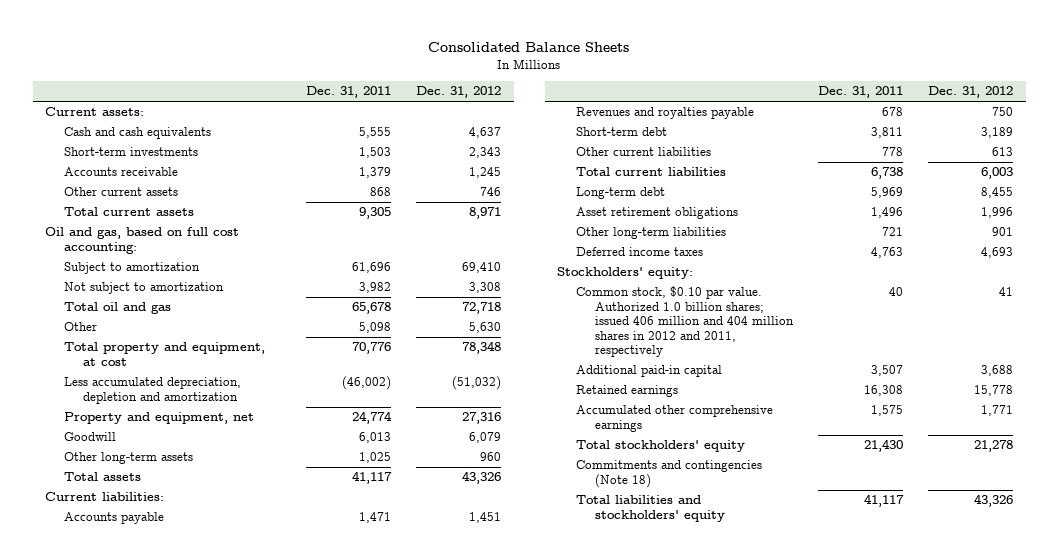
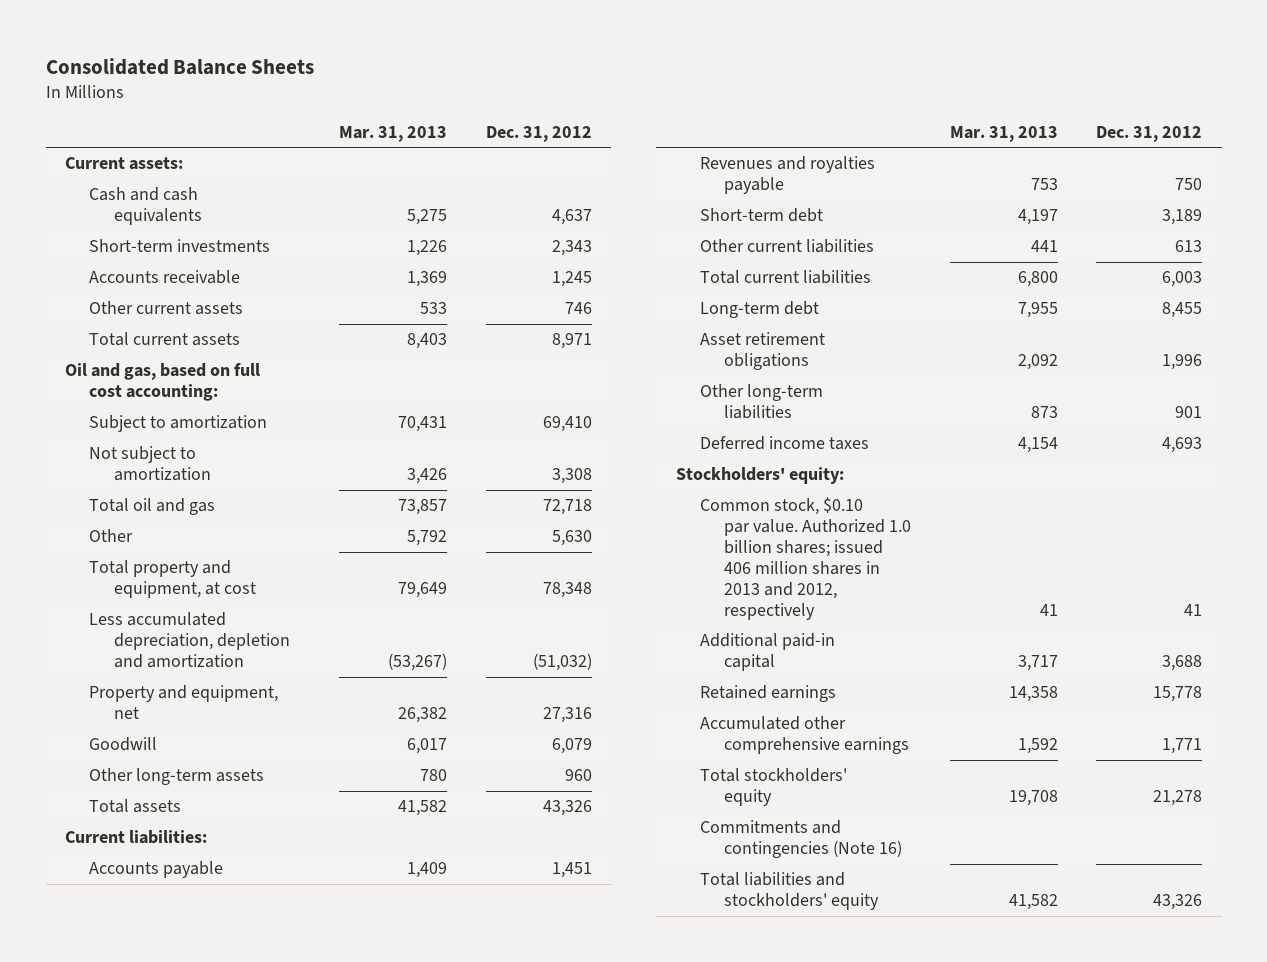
[306,86,392,99] Dec. 31, 2011 -> none
none -> [339,125,448,142] Mar. 31, 2013
[576,286,794,358] Common stock, $0.10 par value. Authorized 1.0 billion shares; issued 406 million and 404 million shares in 2012 and 2011, respectively -> [700,497,912,620] Common stock, $0.10 par value. Authorized 1.0 billion shares; issued 406 million shares in 2013 and 2012, respectively
[576,460,763,488] Commitments and contingencies (Note 18) -> [700,820,903,859] Commitments and contingencies (Note 16)

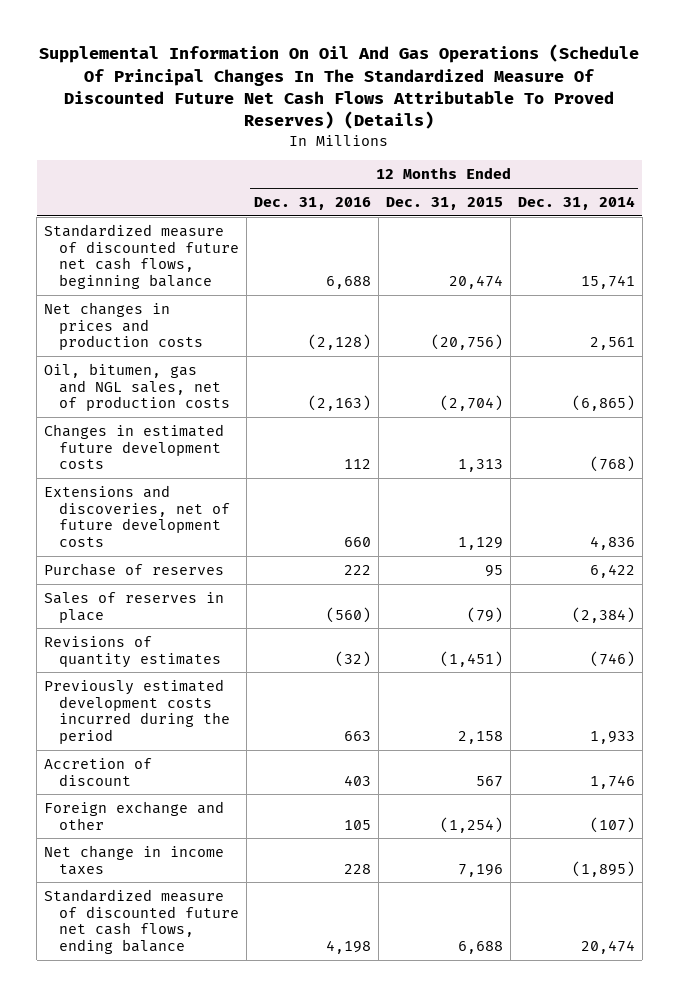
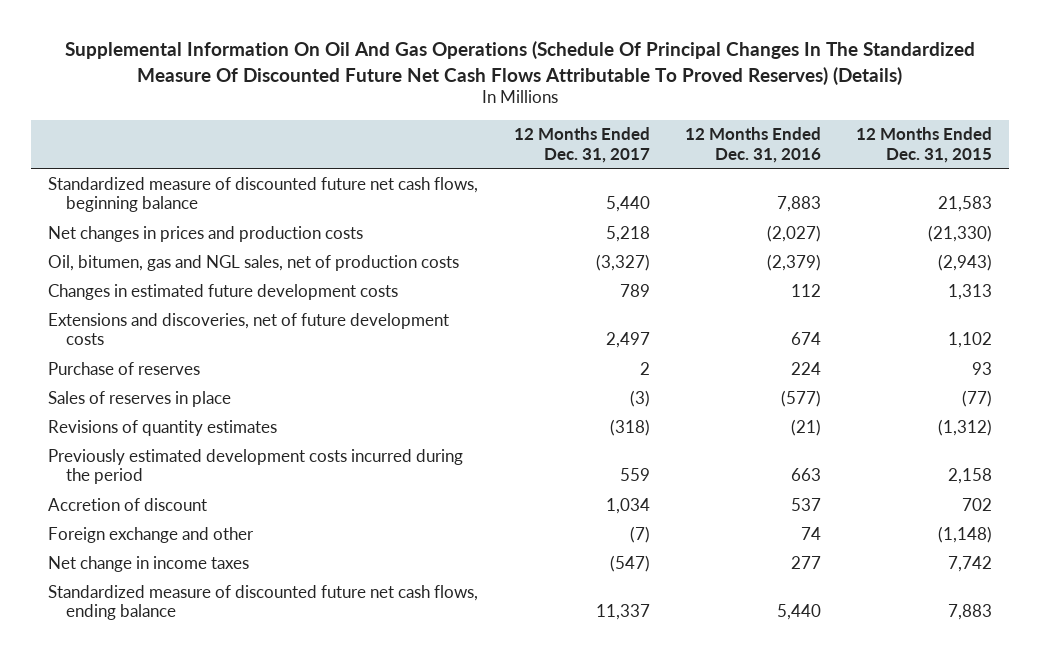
[517,195,635,210] Dec. 31, 2014 -> none
none -> [513,127,650,163] 12 Months Ended Dec. 31, 2017
[325,276,371,290] 6,688 -> [776,195,821,212] 7,883
[448,275,503,290] 20,474 -> [937,195,992,212] 21,583
[307,334,371,351] (2,128) -> [766,224,821,242] (2,027)
[430,334,503,351] (20,756) -> [927,224,992,242] (21,330)
[307,395,371,412] (2,163) -> [766,253,821,271] (2,379)
[439,395,503,412] (2,704) -> [937,253,992,271] (2,943)
[343,537,371,548] 660 -> [790,331,821,345] 674
[457,537,503,551] 1,129 -> [947,331,992,348] 1,102
[343,564,371,575] 222 -> [790,361,821,375] 224
[484,564,503,577] 95 -> [971,361,992,375] 93
[325,606,371,623] (560) -> [780,389,821,407] (577)
[466,606,503,623] (79) -> [961,389,992,407] (77)
[334,650,371,667] (32) -> [790,418,821,436] (21)
[439,650,503,667] (1,451) -> [937,418,992,436] (1,312)
[343,774,371,786] 403 -> [790,497,821,511] 537
[475,775,503,787] 567 -> [961,497,992,511] 702
[343,819,371,830] 105 -> [800,526,821,540] 74
[439,816,503,833] (1,254) -> [937,525,992,543] (1,148)
[343,863,371,874] 228 -> [790,555,821,569] 277
[457,863,503,877] 7,196 -> [947,555,992,572] 7,742
[325,940,371,955] 4,198 -> [776,603,821,620] 5,440
[457,941,503,955] 6,688 -> [947,603,992,620] 7,883

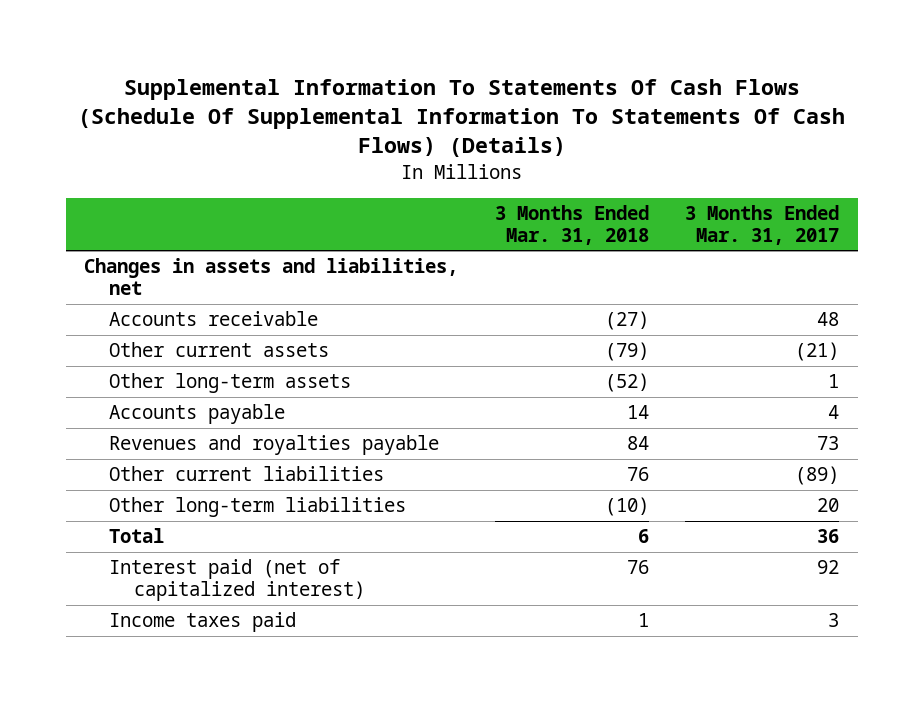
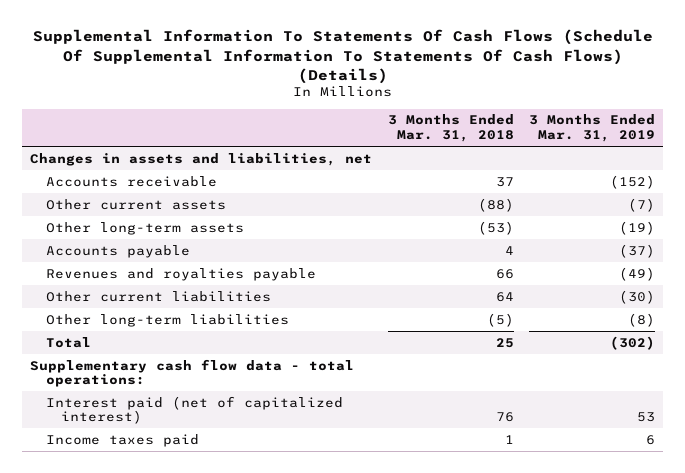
[685,204,840,245] 3 Months Ended Mar. 31, 2017 -> none
none -> [529,114,656,143] 3 Months Ended Mar. 31, 2019
[604,311,649,331] (27) -> [495,176,514,187] 37
[604,342,649,362] (79) -> [477,197,514,212] (88)
[604,373,649,393] (52) -> [477,220,514,235] (53)
[626,405,649,420] 14 -> [504,245,514,255] 4
[626,436,649,451] 84 -> [495,268,514,279] 66
[626,467,649,482] 76 -> [495,291,514,302] 64
[604,497,649,517] (10) -> [486,312,514,327] (5)
[637,529,649,544] 6 -> [495,337,514,348] 25
none -> [29,358,354,388] Supplementary cash flow data - total operations:

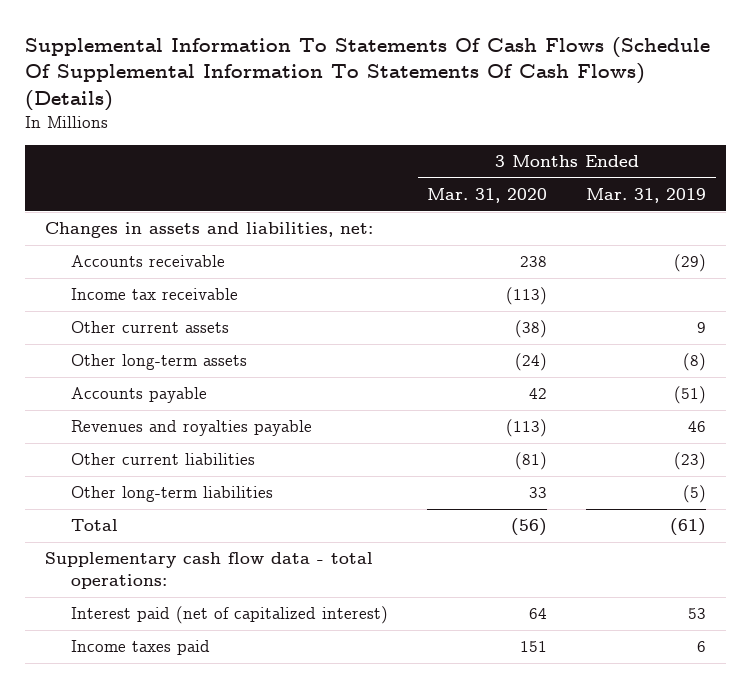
[387,114,514,143] 3 Months Ended Mar. 31, 2018 -> none
none -> [427,188,548,204] Mar. 31, 2020
[29,152,372,166] Changes in assets and liabilities, net -> [44,222,373,239] Changes in assets and liabilities, net:
[610,174,656,189] (152) -> [674,254,707,273] (29)
none -> [71,288,239,301] Income tax receivable
[628,197,656,212] (7) -> [697,322,707,334] 9
[619,220,656,235] (19) -> [683,353,707,372] (8)
[619,243,656,258] (37) -> [674,386,707,405] (51)
[619,266,656,281] (49) -> [688,421,707,433] 46
[619,289,656,304] (30) -> [674,452,707,471] (23)
[628,312,656,327] (8) -> [683,485,707,504] (5)
[610,335,656,350] (302) -> [670,518,707,537] (61)

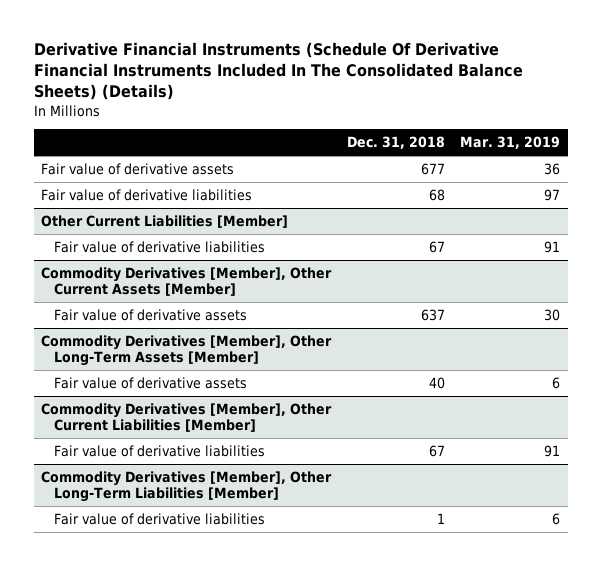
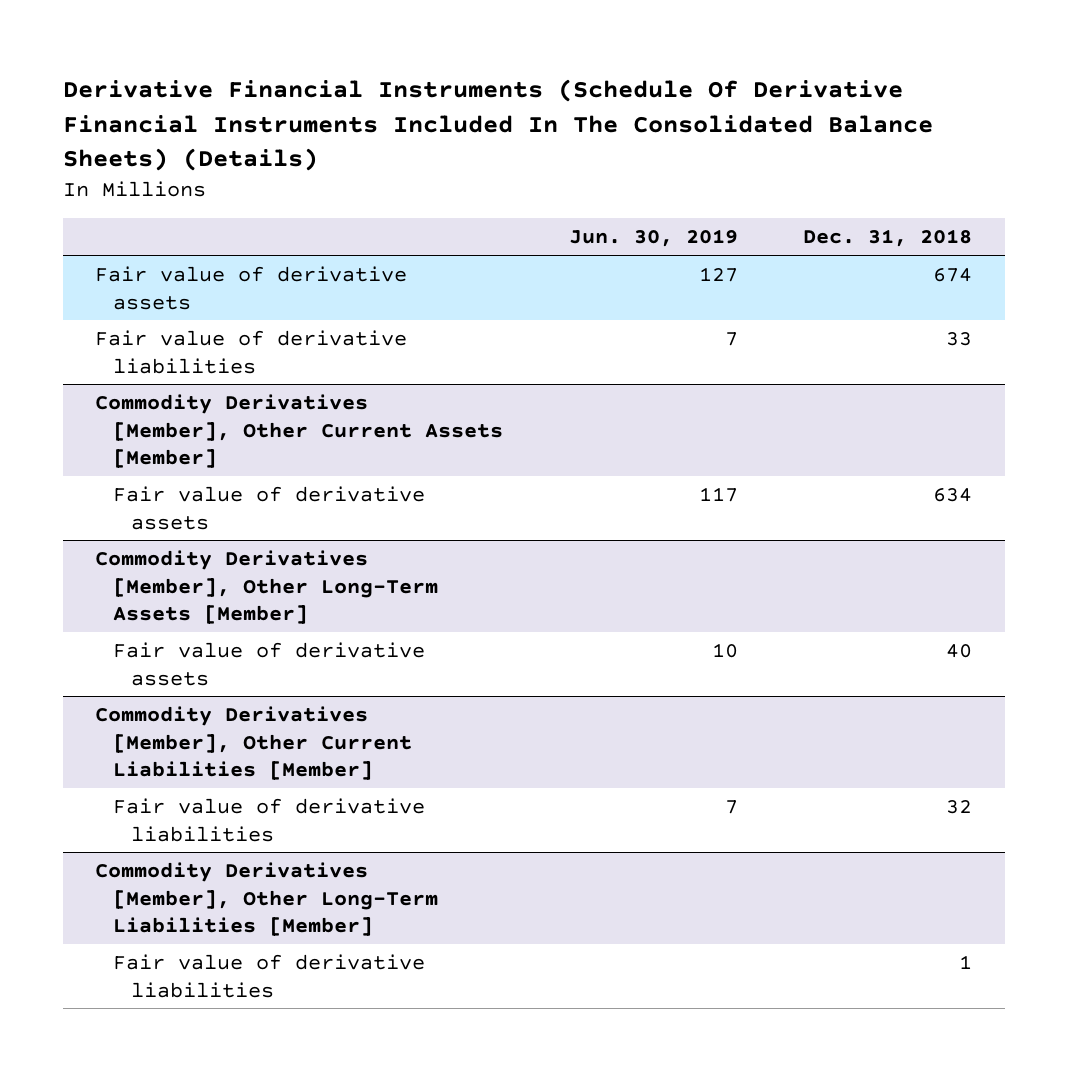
[460,136,561,150] Mar. 31, 2019 -> none
none -> [568,229,738,248] Jun. 30, 2019
[41,214,289,228] Other Current Liabilities [Member] -> none
[54,240,266,253] Fair value of derivative liabilities -> none
[420,162,445,175] 677 -> [933,267,973,282] 674
[428,188,445,201] 68 -> [946,331,973,346] 33
[420,308,445,321] 637 -> [933,487,973,502] 634
[428,444,445,457] 67 -> [946,799,973,814] 32

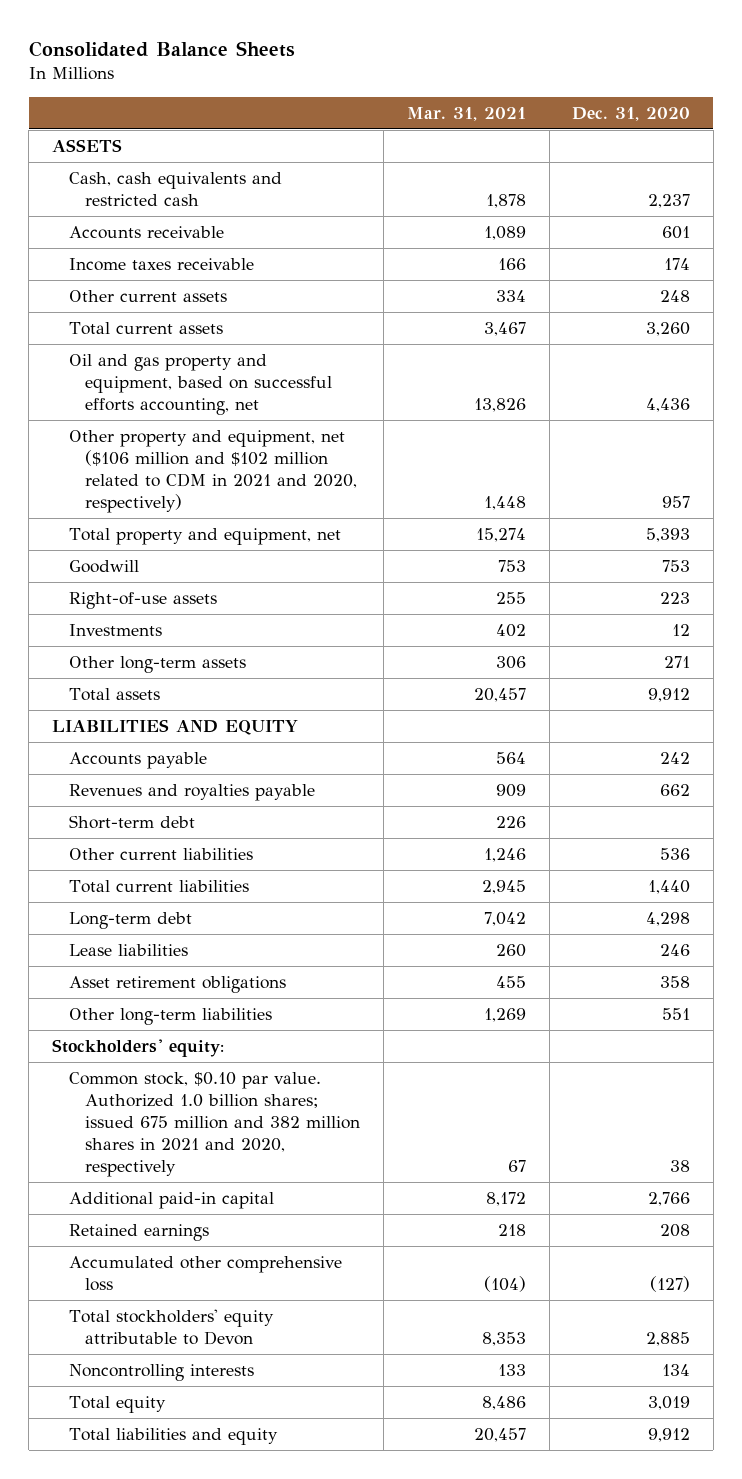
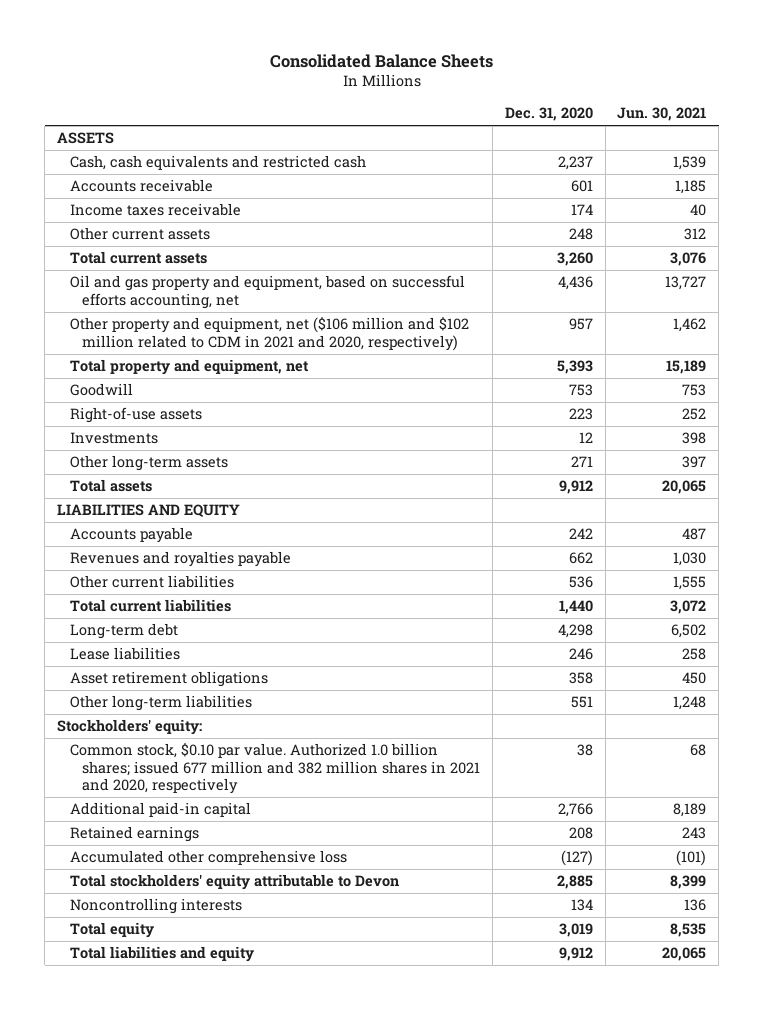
[406,106,526,121] Mar. 31, 2021 -> none
none -> [617,107,707,122] Jun. 30, 2021
[68,815,195,830] Short-term debt -> none
[68,1072,361,1178] Common stock, $0.10 par value. Authorized 1.0 billion shares; issued 675 million and 382 million shares in 2021 and 2020, respectively -> [69,743,481,795] Common stock, $0.10 par value. Authorized 1.0 billion shares; issued 677 million and 382 million shares in 2021 and 2020, respectively

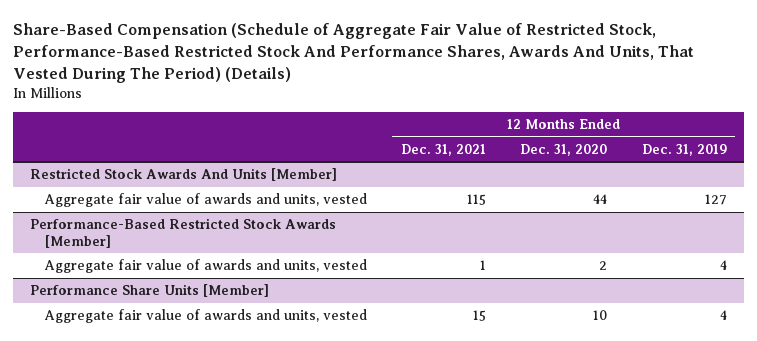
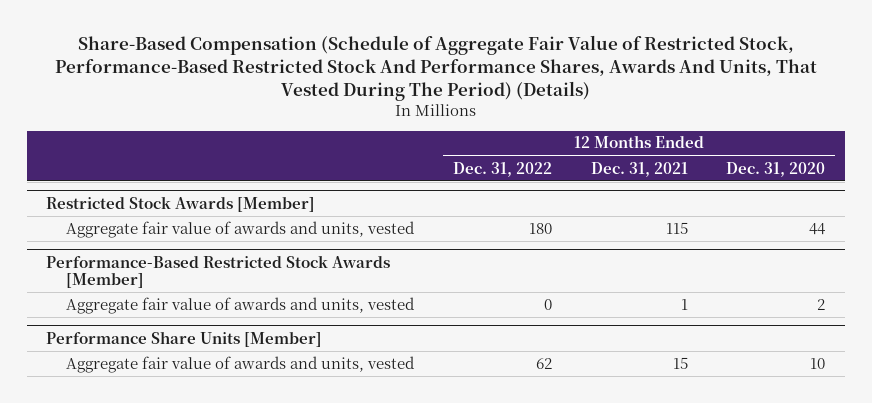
[641,143,727,156] Dec. 31, 2019 -> none
none -> [452,161,552,177] Dec. 31, 2022
[30,168,338,182] Restricted Stock Awards And Units [Member] -> [46,195,316,212] Restricted Stock Awards [Member]

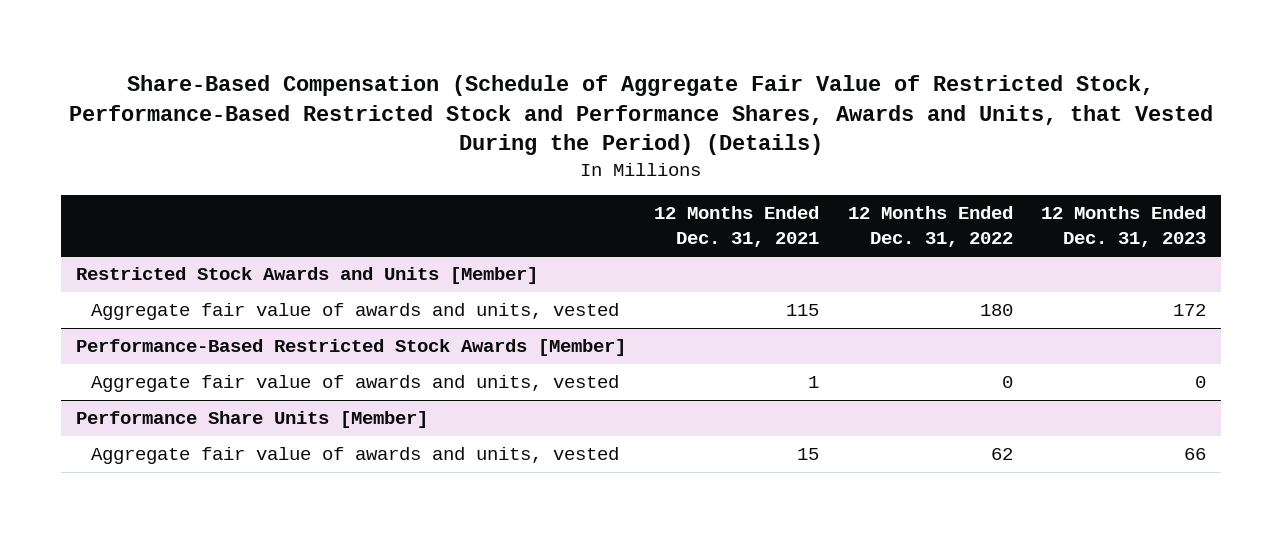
[54,34,817,101] Share-Based Compensation (Schedule of Aggregate Fair Value of Restricted Stock, Performance-Based Restricted Stock And Performance Shares, Awards And Units, That Vested During The Period) (Details) -> [69,74,1214,156] Share-Based Compensation (Schedule of Aggregate Fair Value of Restricted Stock, Performance-Based Restricted Stock and Performance Shares, Awards and Units, that Vested During the Period) (Details)
[726,161,826,177] Dec. 31, 2020 -> none
none -> [1041,206,1207,247] 12 Months Ended Dec. 31, 2023
[46,195,316,212] Restricted Stock Awards [Member] -> [75,267,538,285] Restricted Stock Awards and Units [Member]

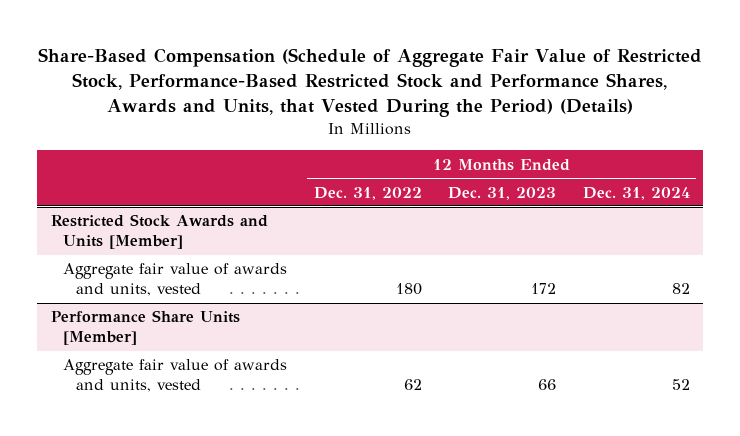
[654,206,820,247] 12 Months Ended Dec. 31, 2021 -> none
none -> [582,186,690,200] Dec. 31, 2024
[75,339,626,357] Performance-Based Restricted Stock Awards [Member] -> none
[91,375,620,393] Aggregate fair value of awards and units, vested -> none

